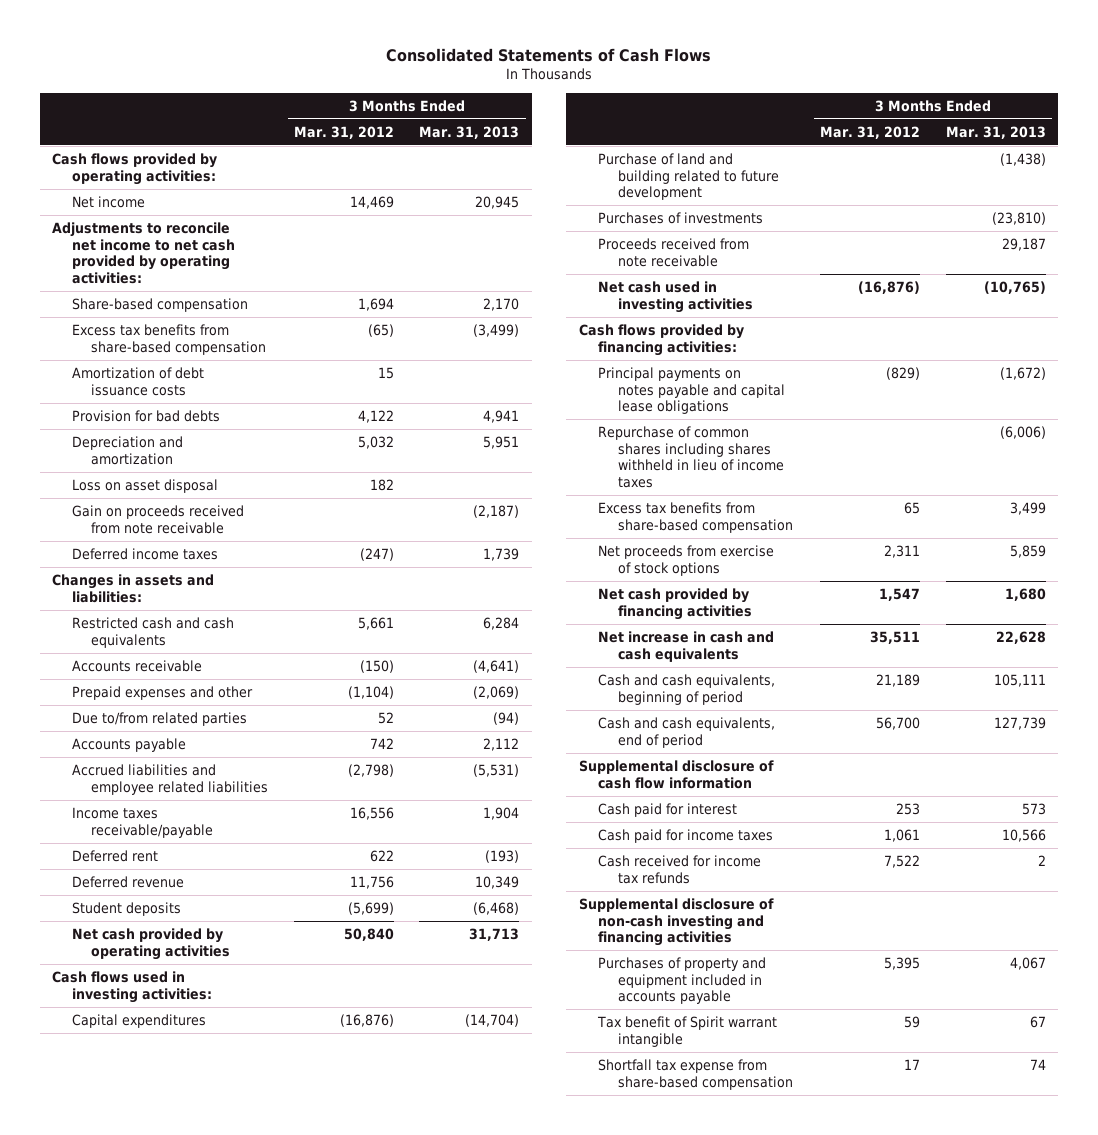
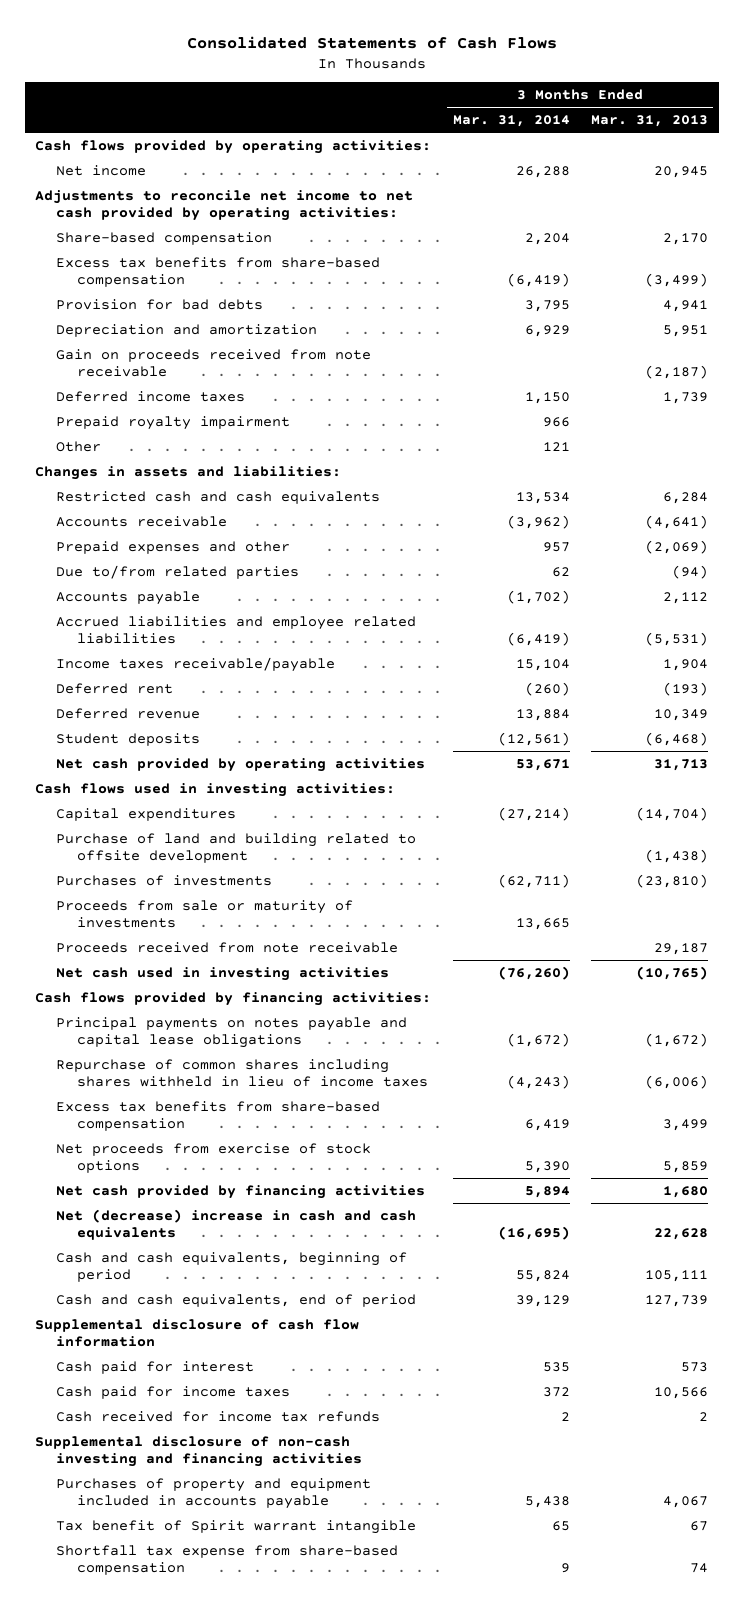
[293,125,394,139] Mar. 31, 2012 -> none
none -> [452,115,570,128] Mar. 31, 2014
[71,366,204,396] Amortization of debt issuance costs -> none
[71,478,218,493] Loss on asset disposal -> none
none -> [56,415,291,430] Prepaid royalty impairment
none -> [56,440,102,452] Other
[598,152,779,201] Purchase of land and building related to future development -> [56,832,417,863] Purchase of land and building related to offsite development
none -> [56,899,354,928] Proceeds from sale or maturity of investments
[598,630,775,662] Net increase in cash and cash equivalents -> [56,1208,417,1240] Net (decrease) increase in cash and cash equivalents

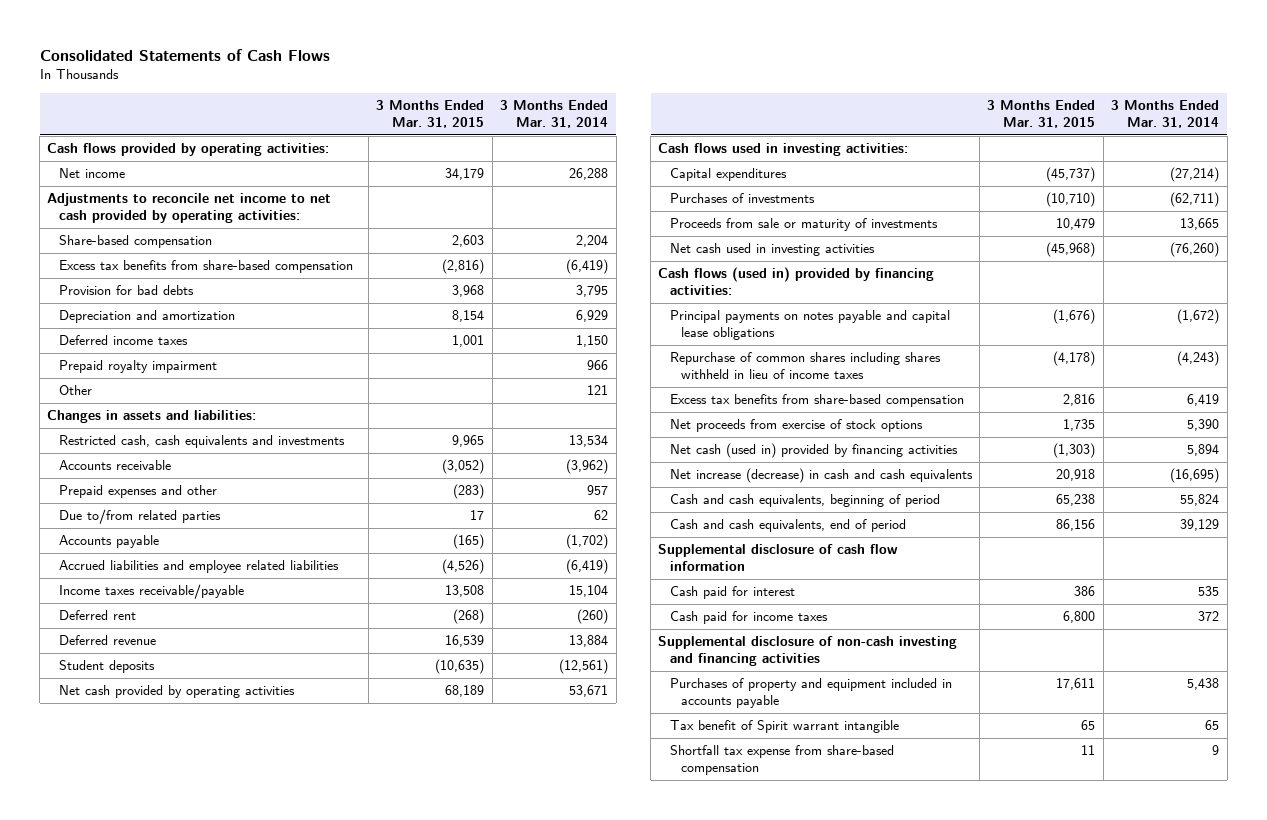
[590,115,708,128] Mar. 31, 2013 -> none
none -> [376,100,485,129] 3 Months Ended Mar. 31, 2015
[56,348,372,377] Gain on proceeds received from note receivable -> none
[56,490,381,504] Restricted cash and cash equivalents -> [58,435,345,449] Restricted cash, cash equivalents and investments
[56,832,417,863] Purchase of land and building related to offsite development -> none
[56,941,399,953] Proceeds received from note receivable -> none
[35,991,432,1006] Cash flows provided by financing activities: -> [658,267,935,295] Cash flows (used in) provided by financing activities:
[56,1184,426,1199] Net cash provided by financing activities -> [669,443,958,459] Net cash (used in) provided by financing activities
[56,1208,417,1240] Net (decrease) increase in cash and cash equivalents -> [669,468,973,484] Net increase (decrease) in cash and cash equivalents
[56,1410,381,1422] Cash received for income tax refunds -> none

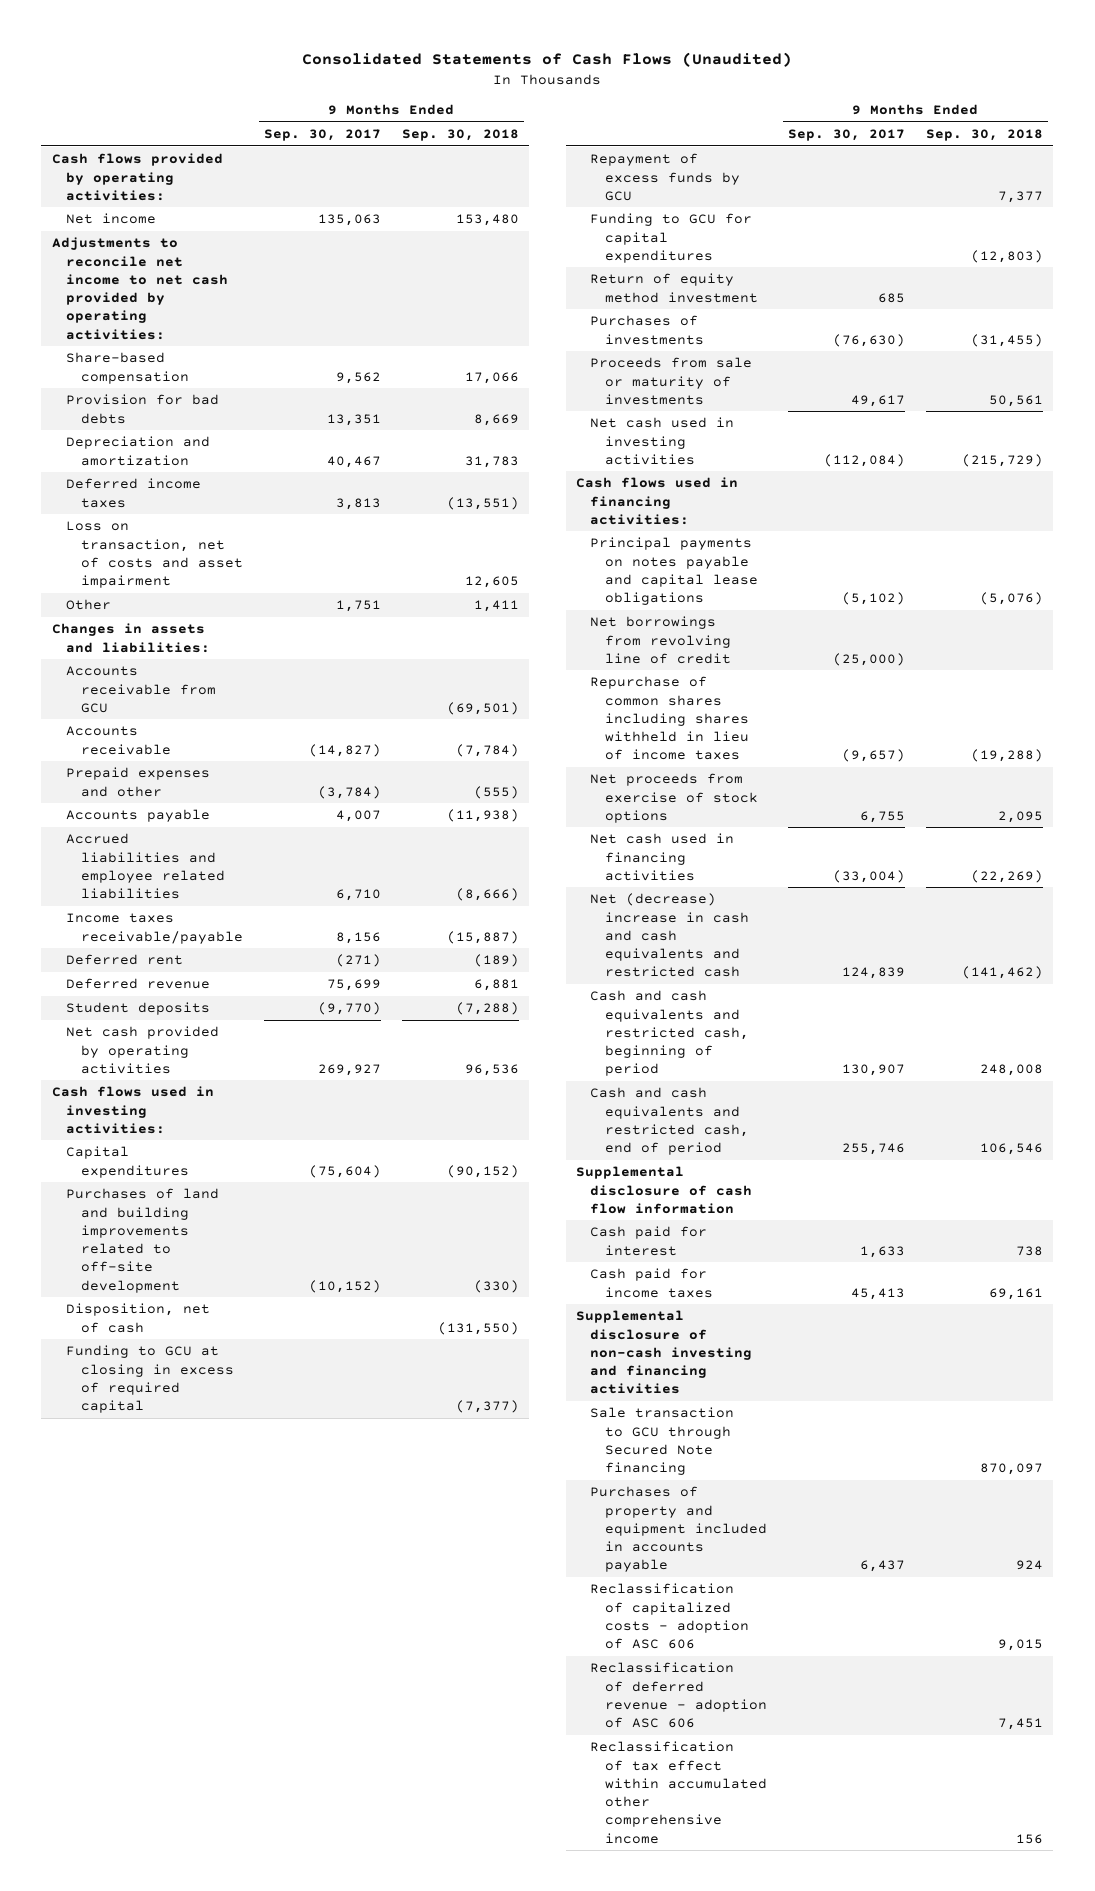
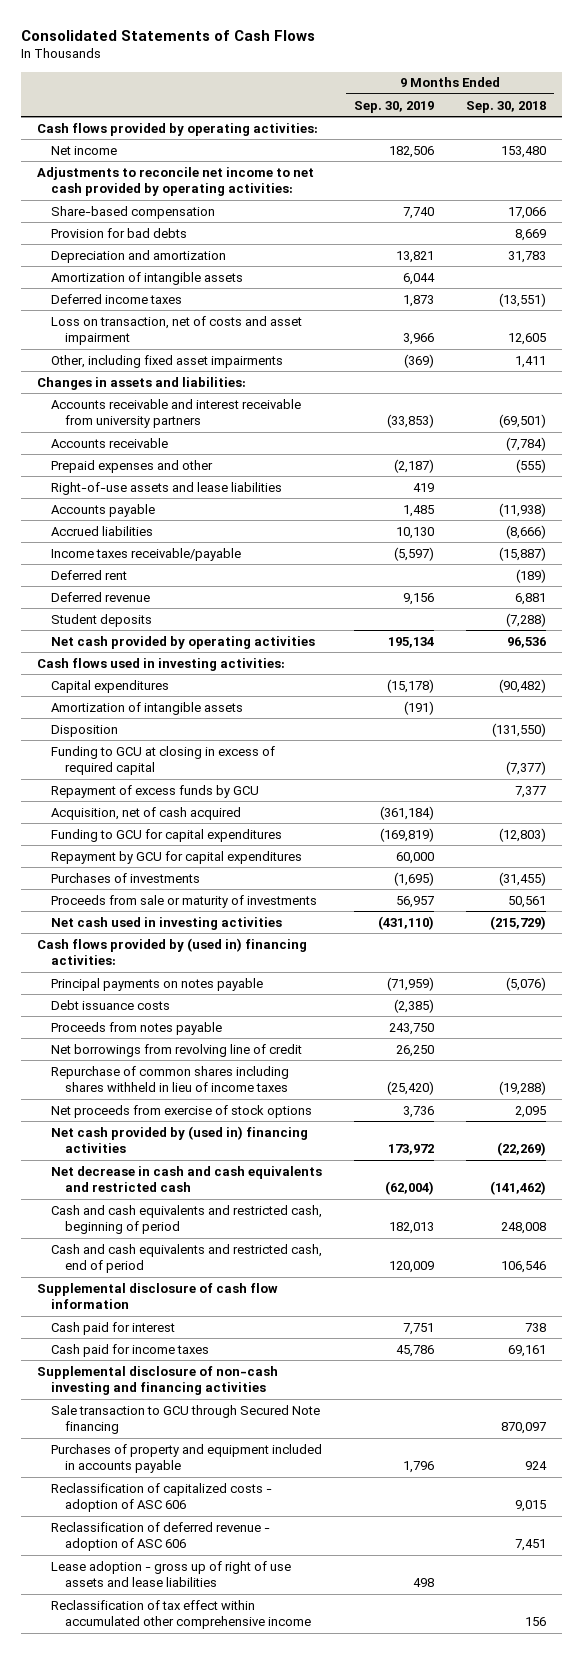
[302,51,793,67] Consolidated Statements of Cash Flows (Unaudited) -> [20,29,315,41] Consolidated Statements of Cash Flows
[263,129,381,142] Sep. 30, 2017 -> none
none -> [354,100,435,113] Sep. 30, 2019
none -> [51,271,244,285] Amortization of intangible assets
[66,599,112,611] Other -> [51,354,284,368] Other, including fixed asset impairments
[66,666,216,713] Accounts receivable from GCU -> [51,398,302,429] Accounts receivable and interest receivable from university partners
none -> [51,481,283,495] Right-of-use assets and lease liabilities
[66,833,225,900] Accrued liabilities and employee related liabilities -> [51,525,154,536] Accrued liabilities
[66,1188,220,1293] Purchases of land and building improvements related to off-site development -> none
[446,1164,519,1178] (90,152) -> [499,678,547,693] (90,482)
none -> [51,701,244,715] Amortization of intangible assets
[66,1303,211,1333] Disposition, net of cash -> [51,724,119,737] Disposition
none -> [51,806,242,820] Acquisition, net of cash acquired
[590,273,758,303] Return of equity method investment -> none
none -> [51,850,303,864] Repayment by GCU for capital expenditures
[575,477,738,525] Cash flows used in financing activities: -> [36,937,307,966] Cash flows provided by (used in) financing activities:
[590,537,758,606] Principal payments on notes payable and capital lease obligations -> [51,977,264,991] Principal payments on notes payable
none -> [51,999,171,1010] Debt issuance costs
none -> [51,1021,223,1035] Proceeds from notes payable
[590,833,735,881] Net cash used in financing activities -> [51,1125,309,1154] Net cash provided by (used in) financing activities
[590,893,749,978] Net (decrease) increase in cash and cash equivalents and restricted cash -> [51,1165,323,1193] Net decrease in cash and cash equivalents and restricted cash
none -> [51,1560,292,1588] Lease adoption - gross up of right of use assets and lease liabilities

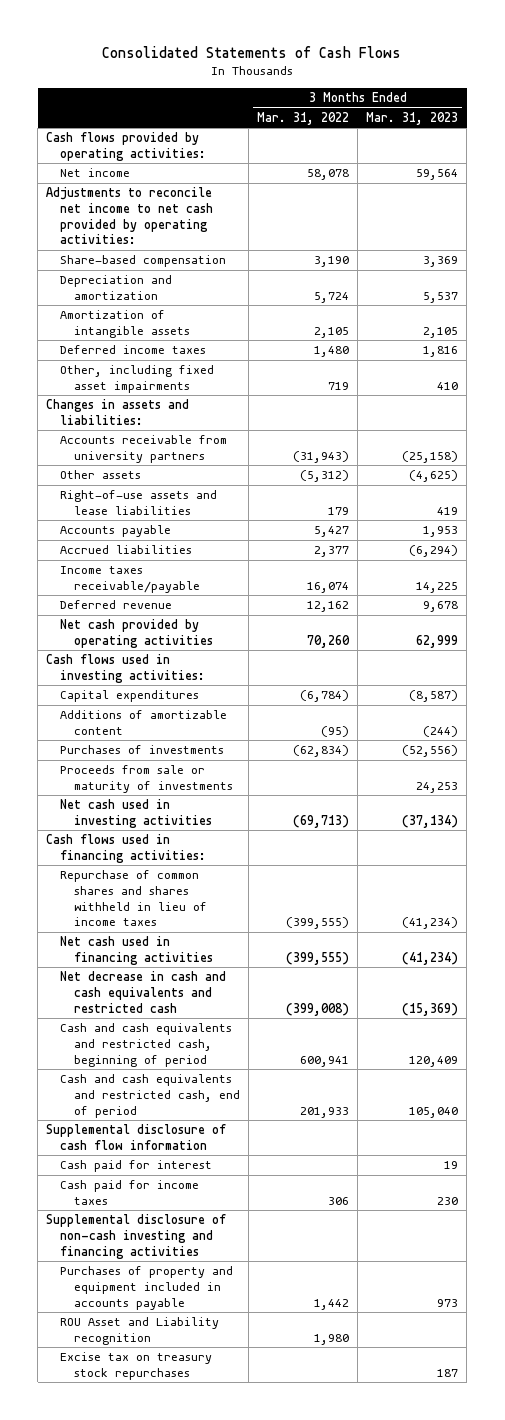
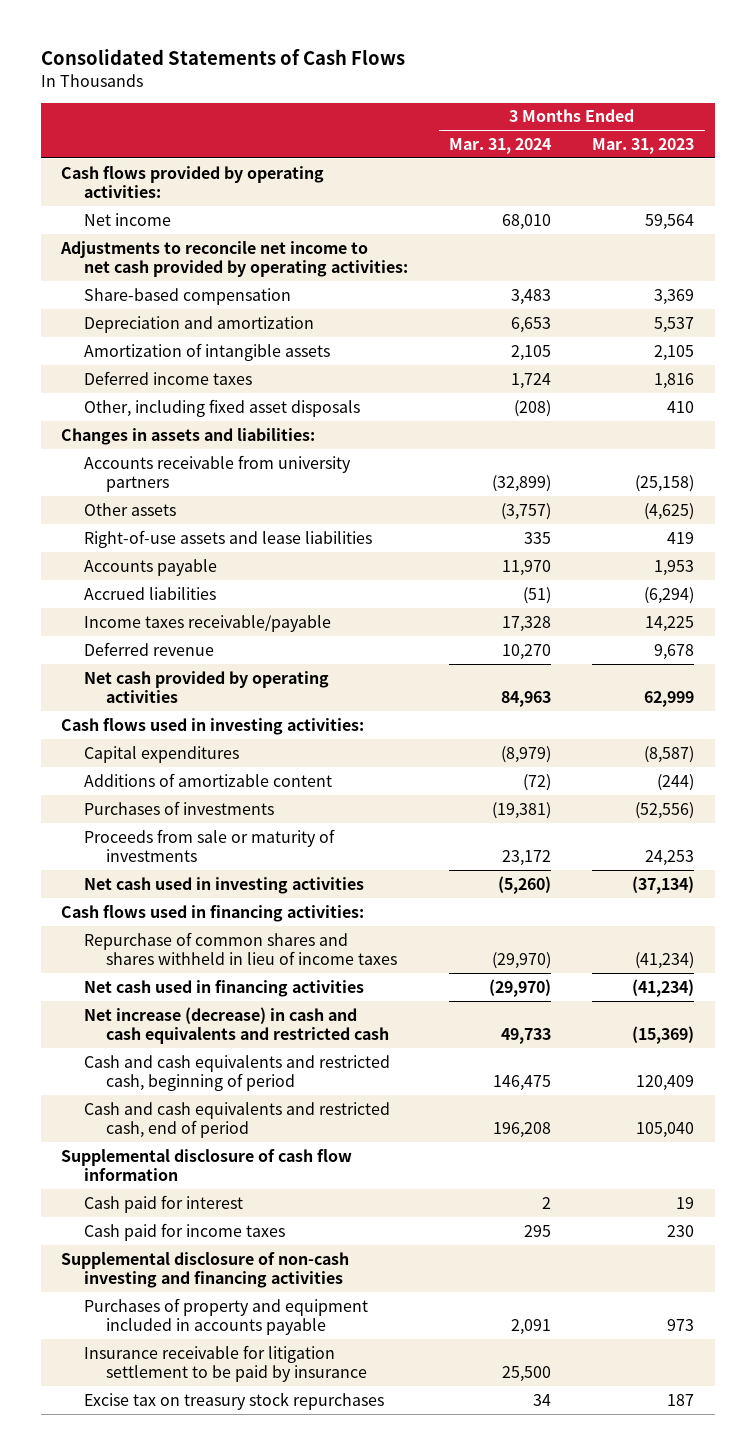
[257,111,350,125] Mar. 31, 2022 -> none
none -> [449,137,552,154] Mar. 31, 2024
[60,365,215,393] Other, including fixed asset impairments -> [83,398,360,417] Other, including fixed asset disposals
[60,971,227,1013] Net decrease in cash and cash equivalents and restricted cash -> [83,1006,390,1044] Net increase (decrease) in cash and cash equivalents and restricted cash
[60,1317,220,1345] ROU Asset and Liability recognition -> none
none -> [83,1344,368,1382] Insurance receivable for litigation settlement to be paid by insurance

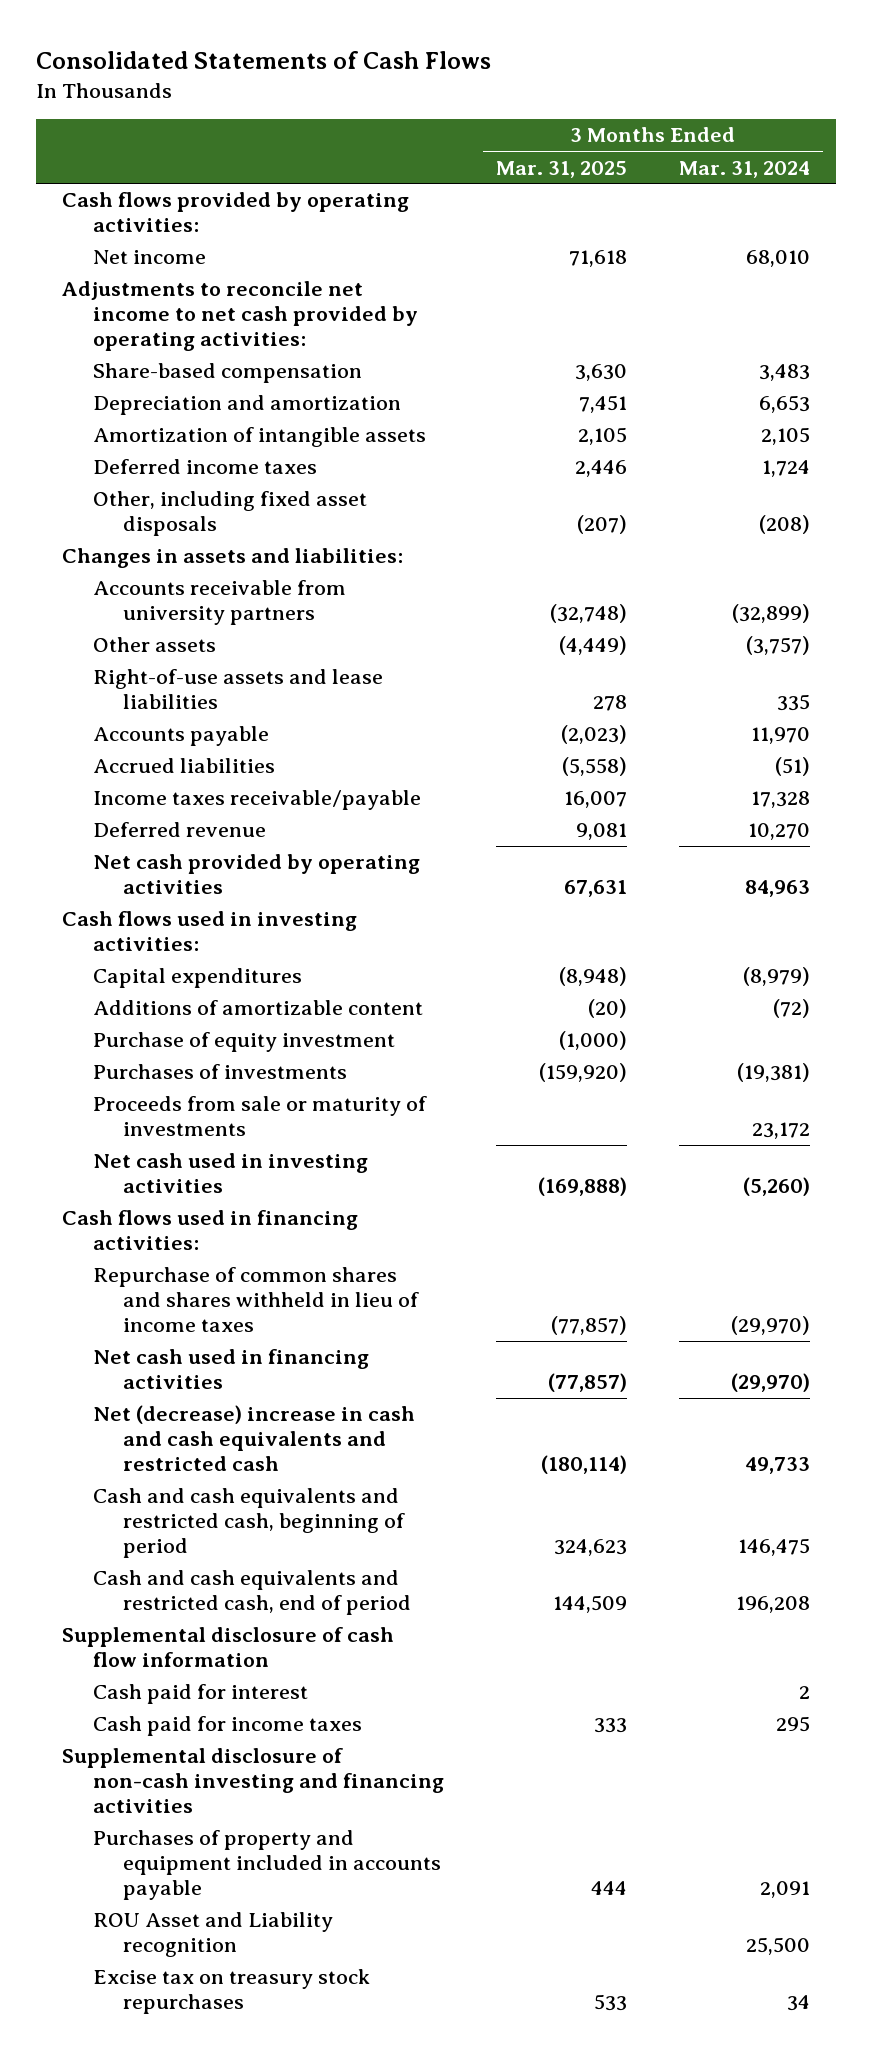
[592,137,695,154] Mar. 31, 2023 -> none
none -> [495,160,627,178] Mar. 31, 2025
none -> [92,1032,395,1053] Purchase of equity investment
[83,1006,390,1044] Net increase (decrease) in cash and cash equivalents and restricted cash -> [92,1405,415,1472] Net (decrease) increase in cash and cash equivalents and restricted cash
[83,1344,368,1382] Insurance receivable for litigation settlement to be paid by insurance -> [92,1912,333,1958] ROU Asset and Liability recognition

